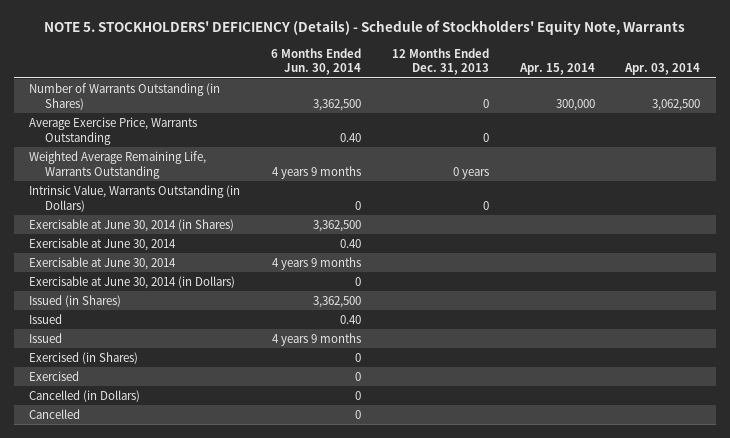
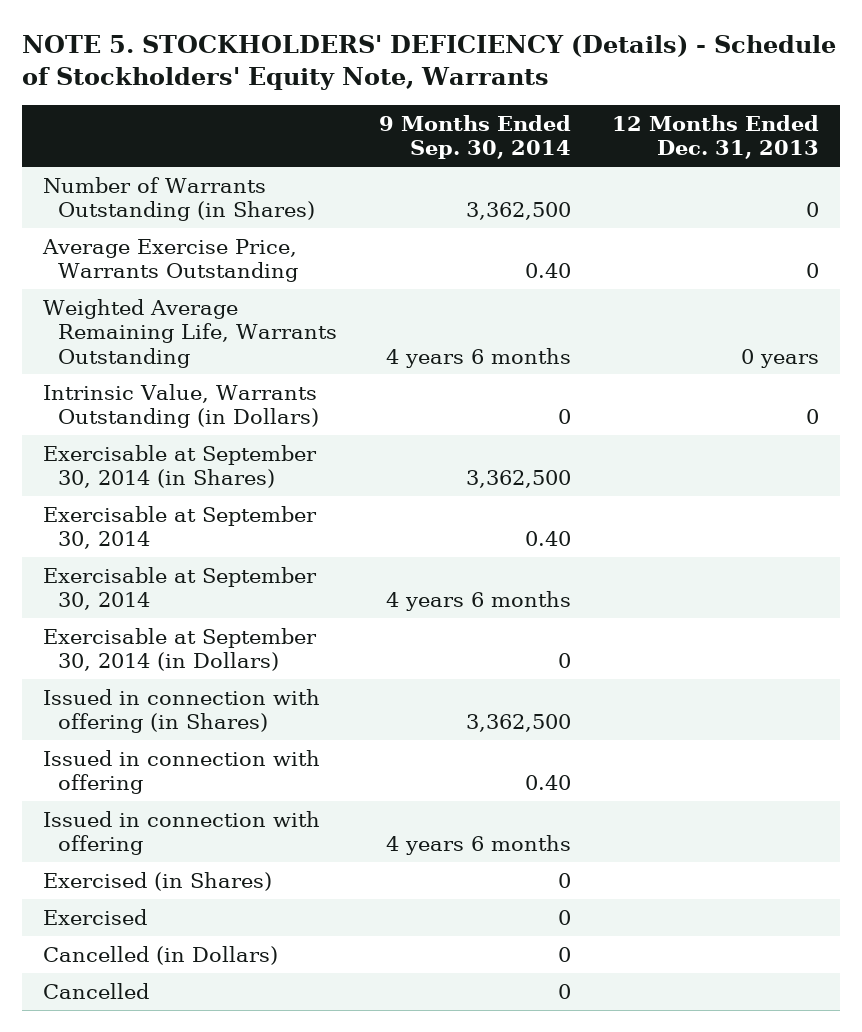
[271,47,362,76] 6 Months Ended Jun. 30, 2014 -> none
[518,63,595,76] Apr. 15, 2014 -> none
[624,63,701,76] Apr. 03, 2014 -> none
none -> [378,114,571,160] 9 Months Ended Sep. 30, 2014
[29,218,235,232] Exercisable at June 30, 2014 (in Shares) -> [42,444,317,489] Exercisable at September 30, 2014 (in Shares)
[29,237,177,251] Exercisable at June 30, 2014 -> [42,505,317,550] Exercisable at September 30, 2014
[29,256,177,270] Exercisable at June 30, 2014 -> [42,566,317,611] Exercisable at September 30, 2014
[29,275,236,289] Exercisable at June 30, 2014 (in Dollars) -> [42,627,317,672] Exercisable at September 30, 2014 (in Dollars)
[29,294,122,307] Issued (in Shares) -> [42,688,320,734] Issued in connection with offering (in Shares)
[29,313,63,324] Issued -> [42,749,320,795] Issued in connection with offering
[29,332,63,343] Issued -> [42,810,320,856] Issued in connection with offering

